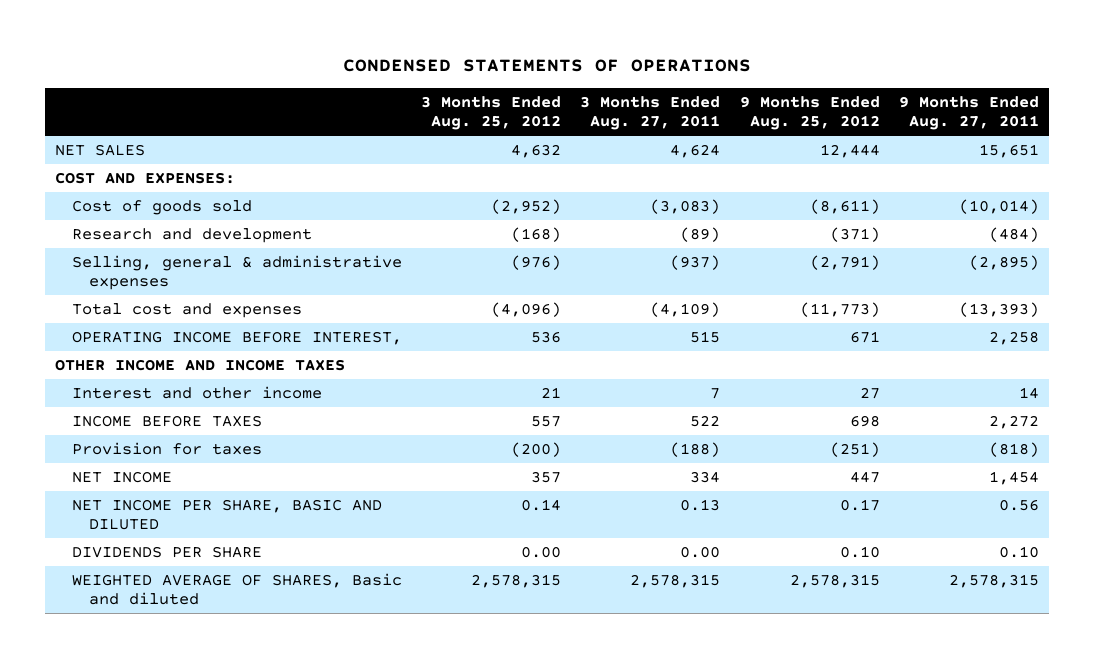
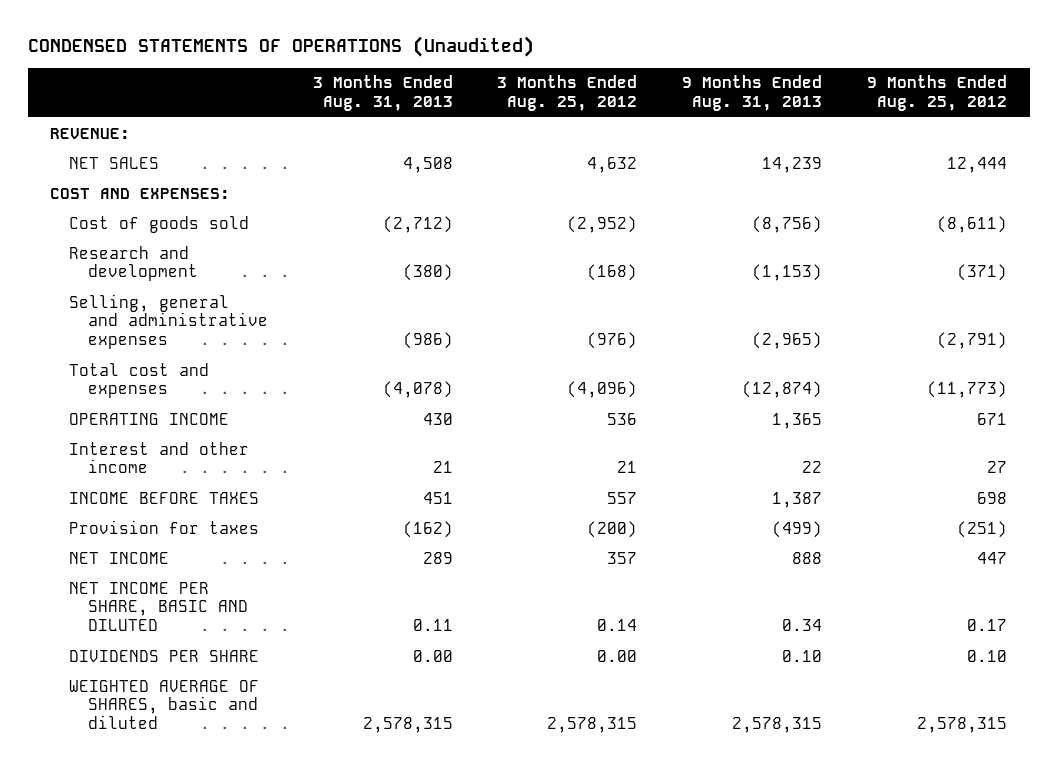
[342,59,751,73] CONDENSED STATEMENTS OF OPERATIONS -> [28,36,535,58] CONDENSED STATEMENTS OF OPERATIONS (Unaudited)
[580,95,721,131] 3 Months Ended Aug. 27, 2011 -> none
[899,95,1040,131] 9 Months Ended Aug. 27, 2011 -> none
none -> [312,75,453,112] 3 Months Ended Aug. 31, 2013
none -> [682,75,823,112] 9 Months Ended Aug. 31, 2013
none -> [50,127,131,139] REVENUE:
[71,254,402,291] Selling, general & administrative expenses -> [69,293,268,350] Selling, general and administrative expenses
[54,358,345,371] OTHER INCOME AND INCOME TAXES -> none
[71,330,402,345] OPERATING INCOME BEFORE INTEREST, -> [69,412,230,425] OPERATING INCOME
[71,572,402,606] WEIGHTED AVERAGE OF SHARES, Basic and diluted -> [69,679,260,730] WEIGHTED AVERAGE OF SHARES, basic and diluted

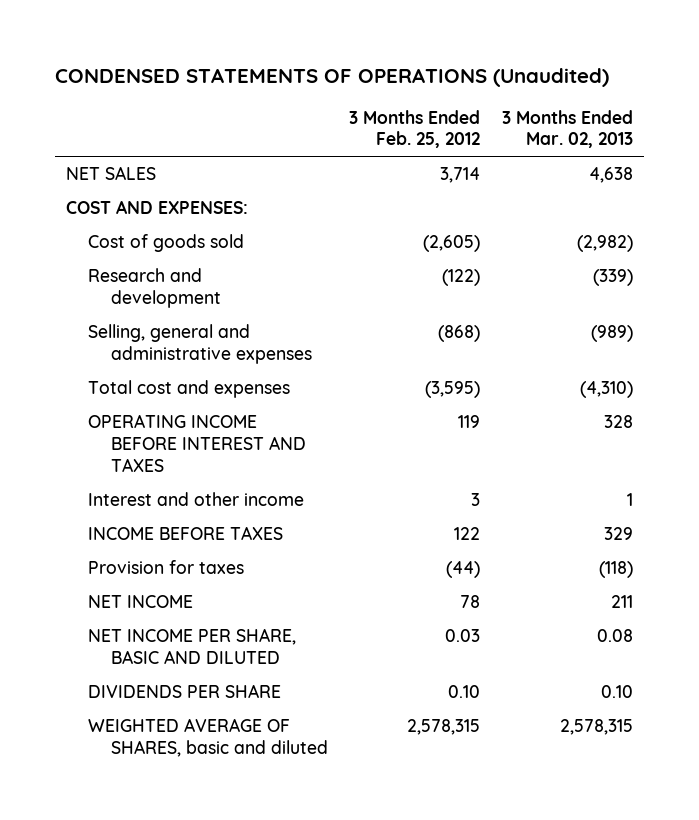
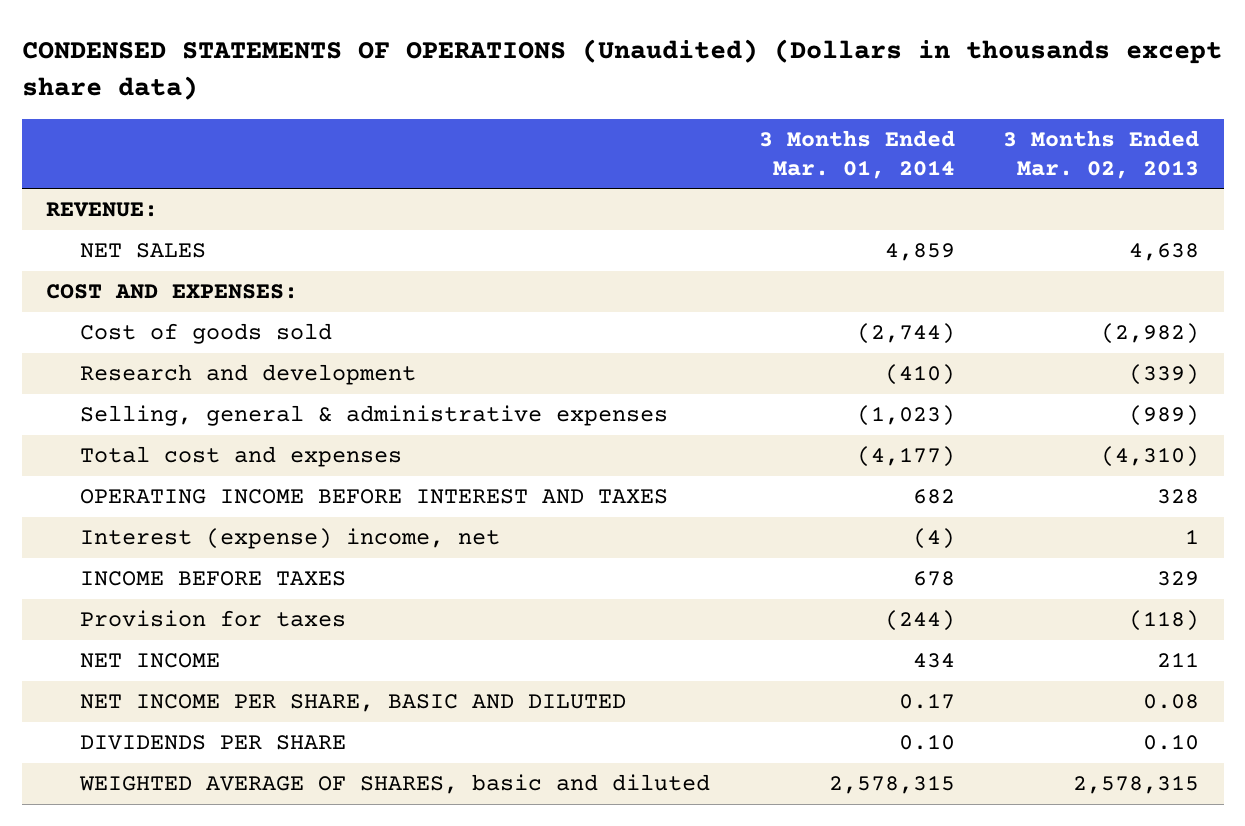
[55,67,610,87] CONDENSED STATEMENTS OF OPERATIONS (Unaudited) -> [21,39,1222,101] CONDENSED STATEMENTS OF OPERATIONS (Unaudited) (Dollars in thousands except share data)
[349,109,481,149] 3 Months Ended Feb. 25, 2012 -> none
none -> [758,130,955,179] 3 Months Ended Mar. 01, 2014
none -> [46,202,159,218] REVENUE:
[88,324,312,365] Selling, general and administrative expenses -> [79,405,668,427] Selling, general & administrative expenses
[88,492,305,507] Interest and other income -> none
none -> [79,528,500,550] Interest (expense) income, net

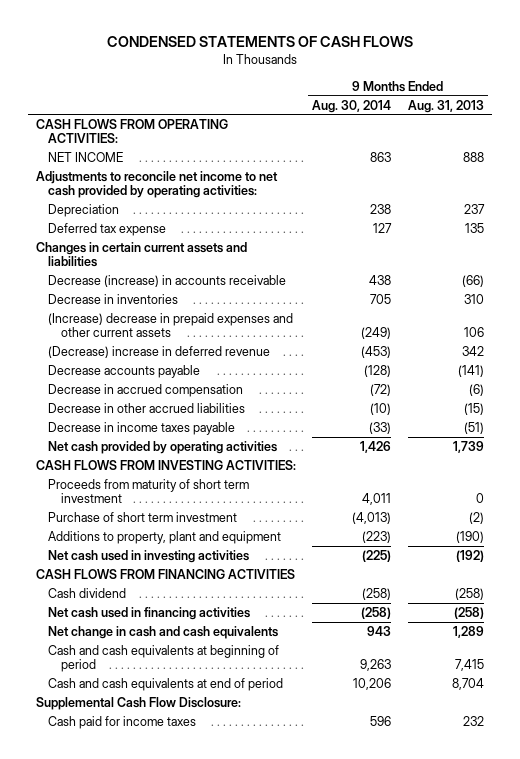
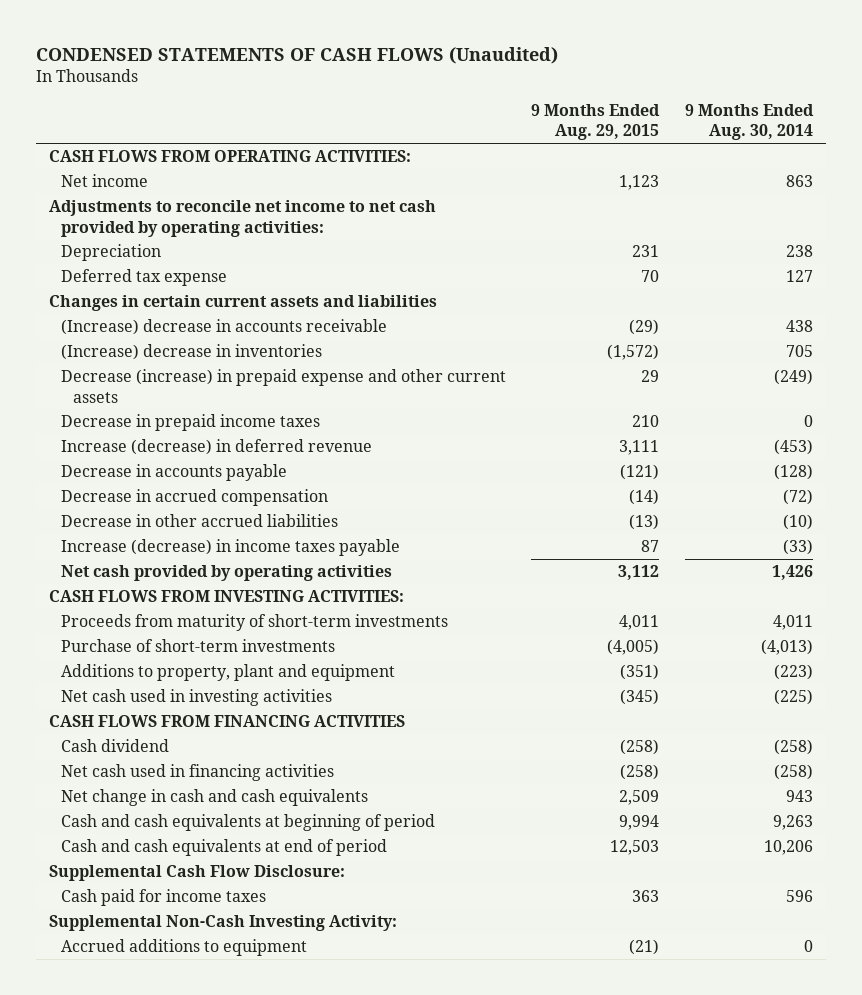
[106,36,413,48] CONDENSED STATEMENTS OF CASH FLOWS -> [35,46,558,64] CONDENSED STATEMENTS OF CASH FLOWS (Unaudited)
[407,99,484,113] Aug. 31, 2013 -> none
none -> [531,104,661,141] 9 Months Ended Aug. 29, 2015
[48,152,124,163] NET INCOME -> [60,174,148,188] Net income
[48,275,287,288] Decrease (increase) in accounts receivable -> [60,319,387,336] (Increase) decrease in accounts receivable
[48,294,179,305] Decrease in inventories -> [60,344,322,361] (Increase) decrease in inventories
[48,313,294,338] (Increase) decrease in prepaid expenses and other current assets -> [60,369,506,403] Decrease (increase) in prepaid expense and other current assets
none -> [60,414,320,432] Decrease in prepaid income taxes
[48,346,271,359] (Decrease) increase in deferred revenue -> [60,439,372,456] Increase (decrease) in deferred revenue
[48,365,201,379] Decrease accounts payable -> [60,464,287,482] Decrease in accounts payable
[48,422,236,436] Decrease in income taxes payable -> [60,539,400,557] Increase (decrease) in income taxes payable
[48,479,250,504] Proceeds from maturity of short term investment -> [60,614,448,632] Proceeds from maturity of short-term investments
[48,512,238,523] Purchase of short term investment -> [60,639,335,653] Purchase of short-term investments
none -> [48,915,397,932] Supplemental Non-Cash Investing Activity:
none -> [60,939,307,957] Accrued additions to equipment

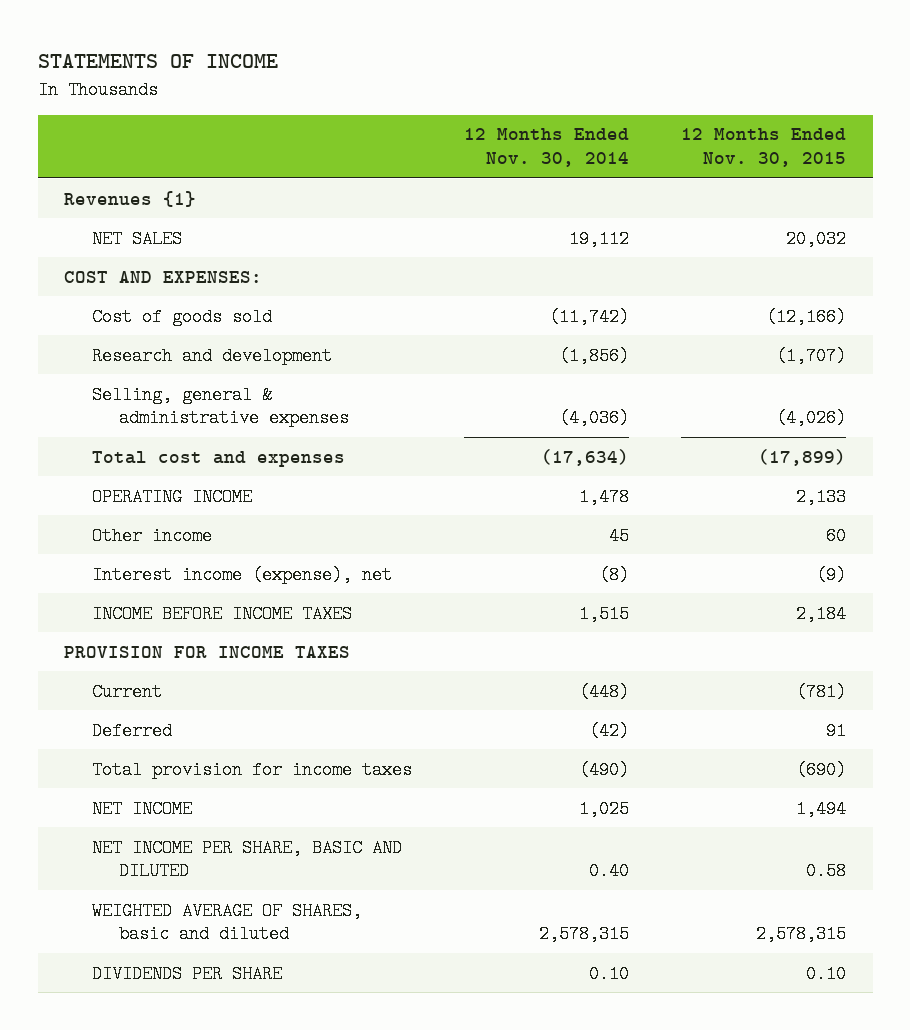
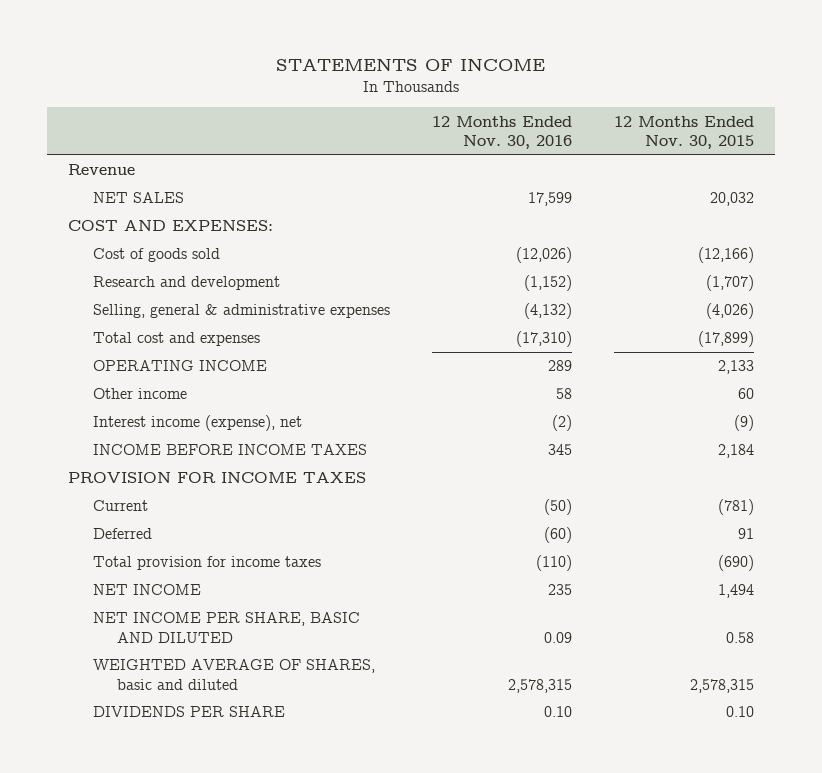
[463,128,629,167] 12 Months Ended Nov. 30, 2014 -> none
none -> [431,115,572,149] 12 Months Ended Nov. 30, 2016
[63,190,196,207] Revenues {1} -> [68,164,136,176] Revenue

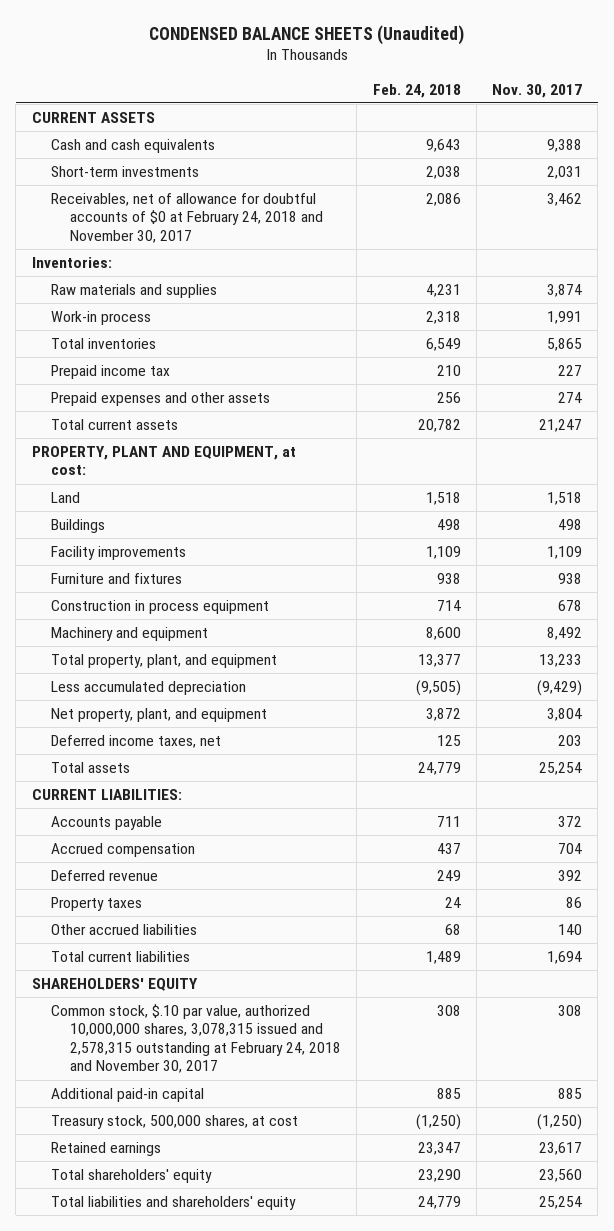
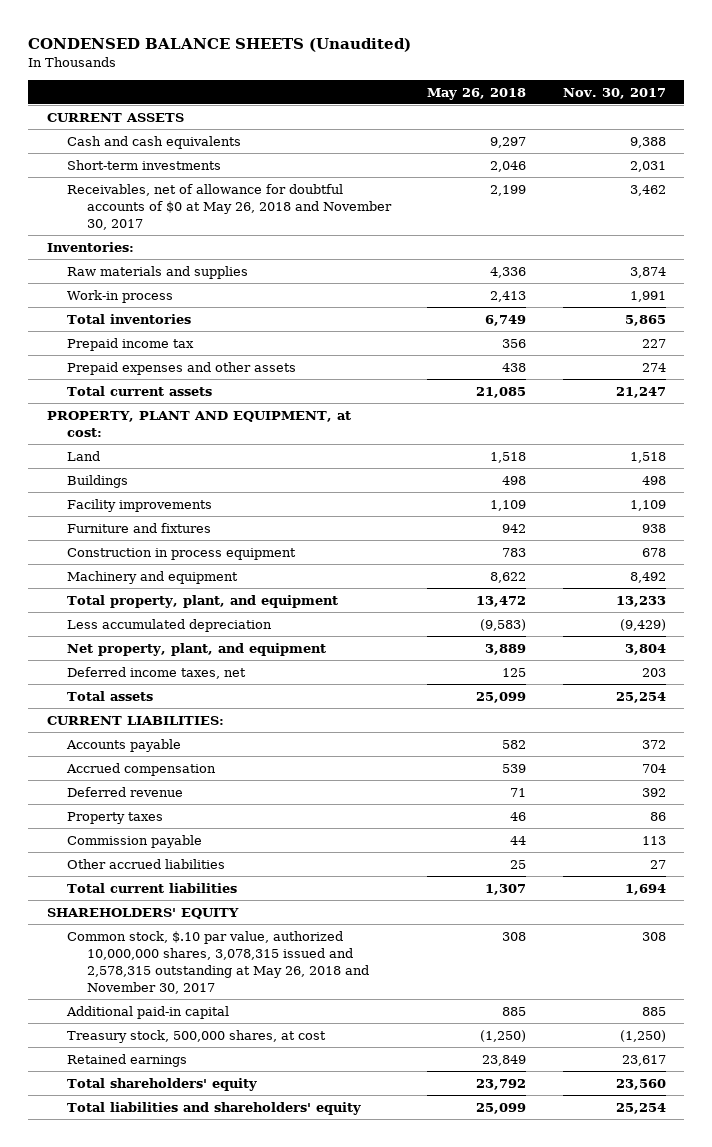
[372,83,461,98] Feb. 24, 2018 -> none
none -> [427,87,527,100] May 26, 2018
[50,193,324,243] Receivables, net of allowance for doubtful accounts of $0 at February 24, 2018 and November 30, 2017 -> [66,183,392,230] Receivables, net of allowance for doubtful accounts of $0 at May 26, 2018 and November 30, 2017
none -> [66,834,202,848] Commission payable
[558,924,583,936] 140 -> [649,859,666,869] 27
[50,1004,342,1074] Common stock, $.10 par value, authorized 10,000,000 shares, 3,078,315 issued and 2,578,315 outstanding at February 24, 2018 and November 30, 2017 -> [66,930,369,994] Common stock, $.10 par value, authorized 10,000,000 shares, 3,078,315 issued and 2,578,315 outstanding at May 26, 2018 and November 30, 2017

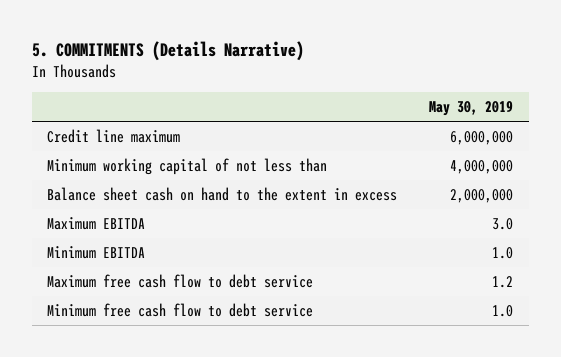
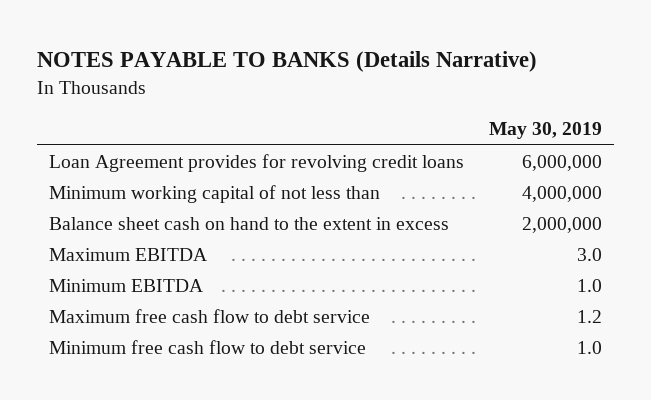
[31,40,304,61] 5. COMMITMENTS (Details Narrative) -> [36,51,537,73] NOTES PAYABLE TO BANKS (Details Narrative)
[47,128,181,143] Credit line maximum -> none
none -> [48,154,464,173] Loan Agreement provides for revolving credit loans

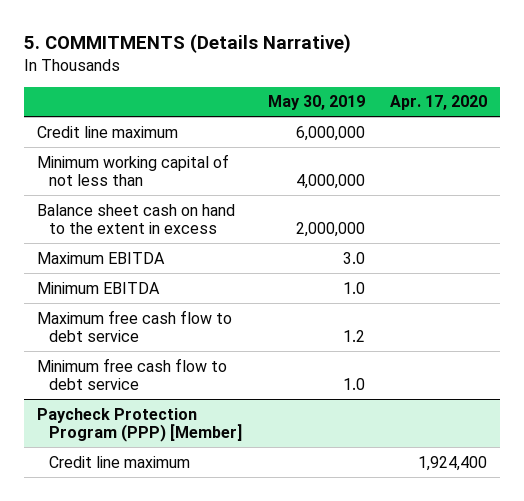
[36,51,537,73] NOTES PAYABLE TO BANKS (Details Narrative) -> [23,33,351,53] 5. COMMITMENTS (Details Narrative)
none -> [390,95,488,111] Apr. 17, 2020
[48,154,464,173] Loan Agreement provides for revolving credit loans -> none
none -> [36,125,178,138] Credit line maximum
none -> [36,407,242,443] Paycheck Protection Program (PPP) [Member]
none -> [48,455,190,468] Credit line maximum

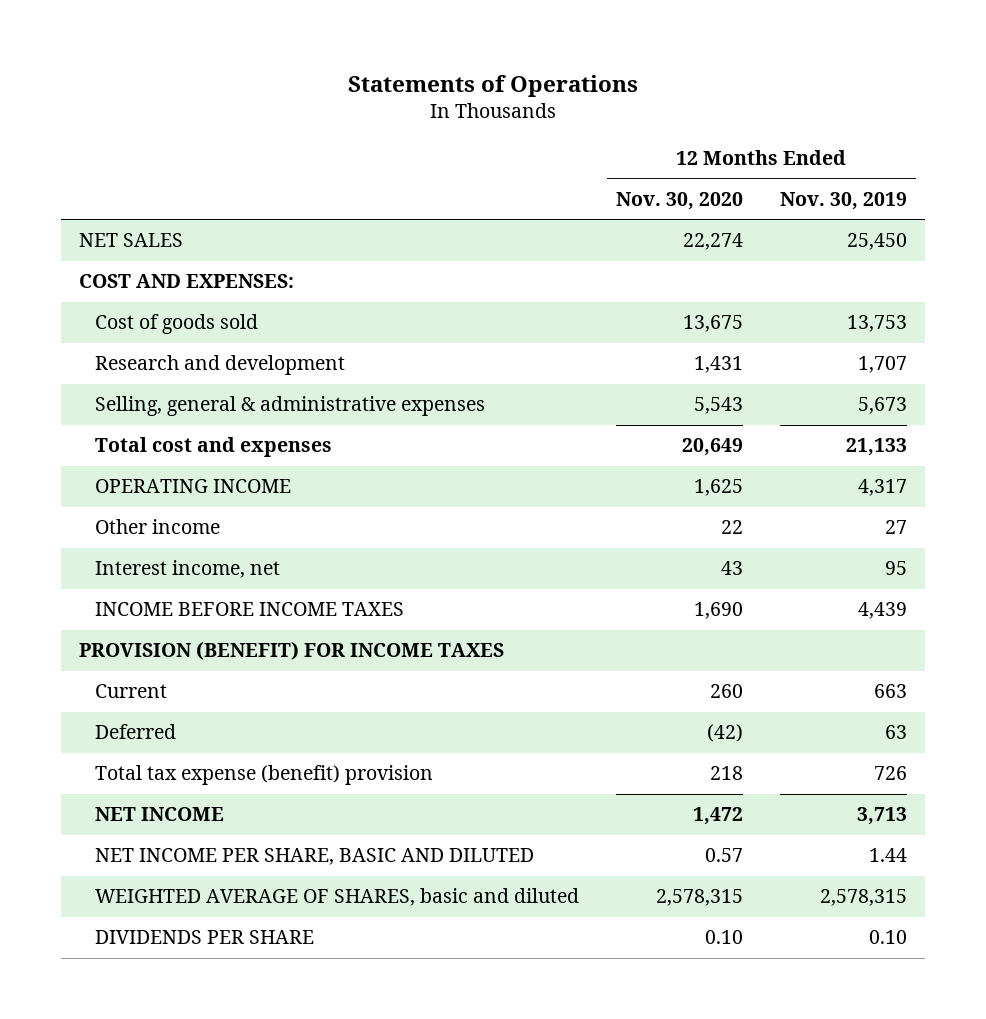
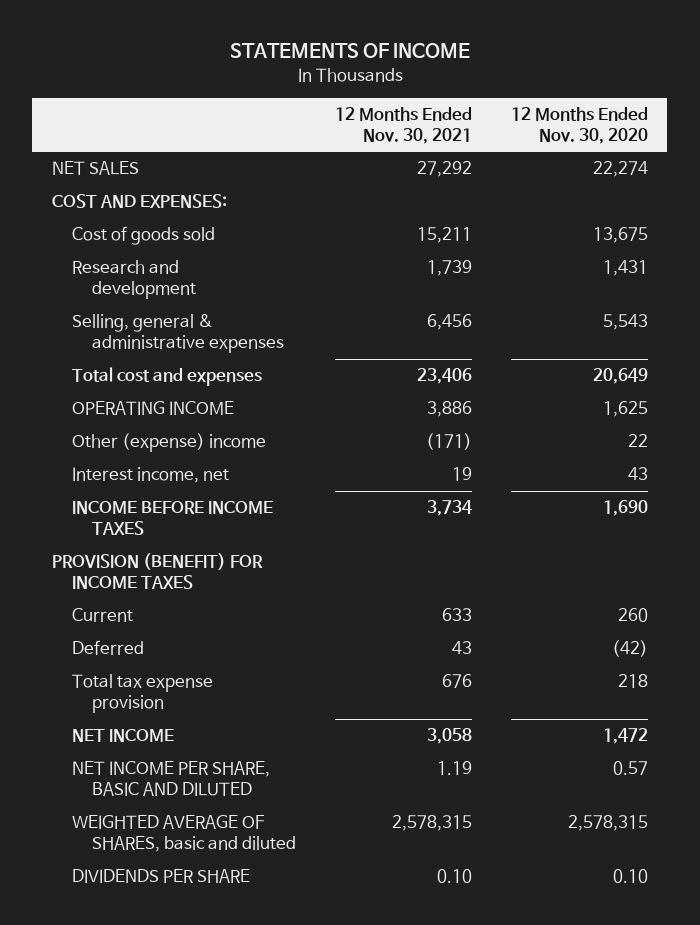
[348,74,639,97] Statements of Operations -> [229,43,470,59] STATEMENTS OF INCOME
[779,192,907,211] Nov. 30, 2019 -> none
none -> [335,107,473,145] 12 Months Ended Nov. 30, 2021
[95,519,221,535] Other income -> [71,433,266,453] Other (expense) income
[95,765,434,786] Total tax expense (benefit) provision -> [71,674,213,714] Total tax expense provision

